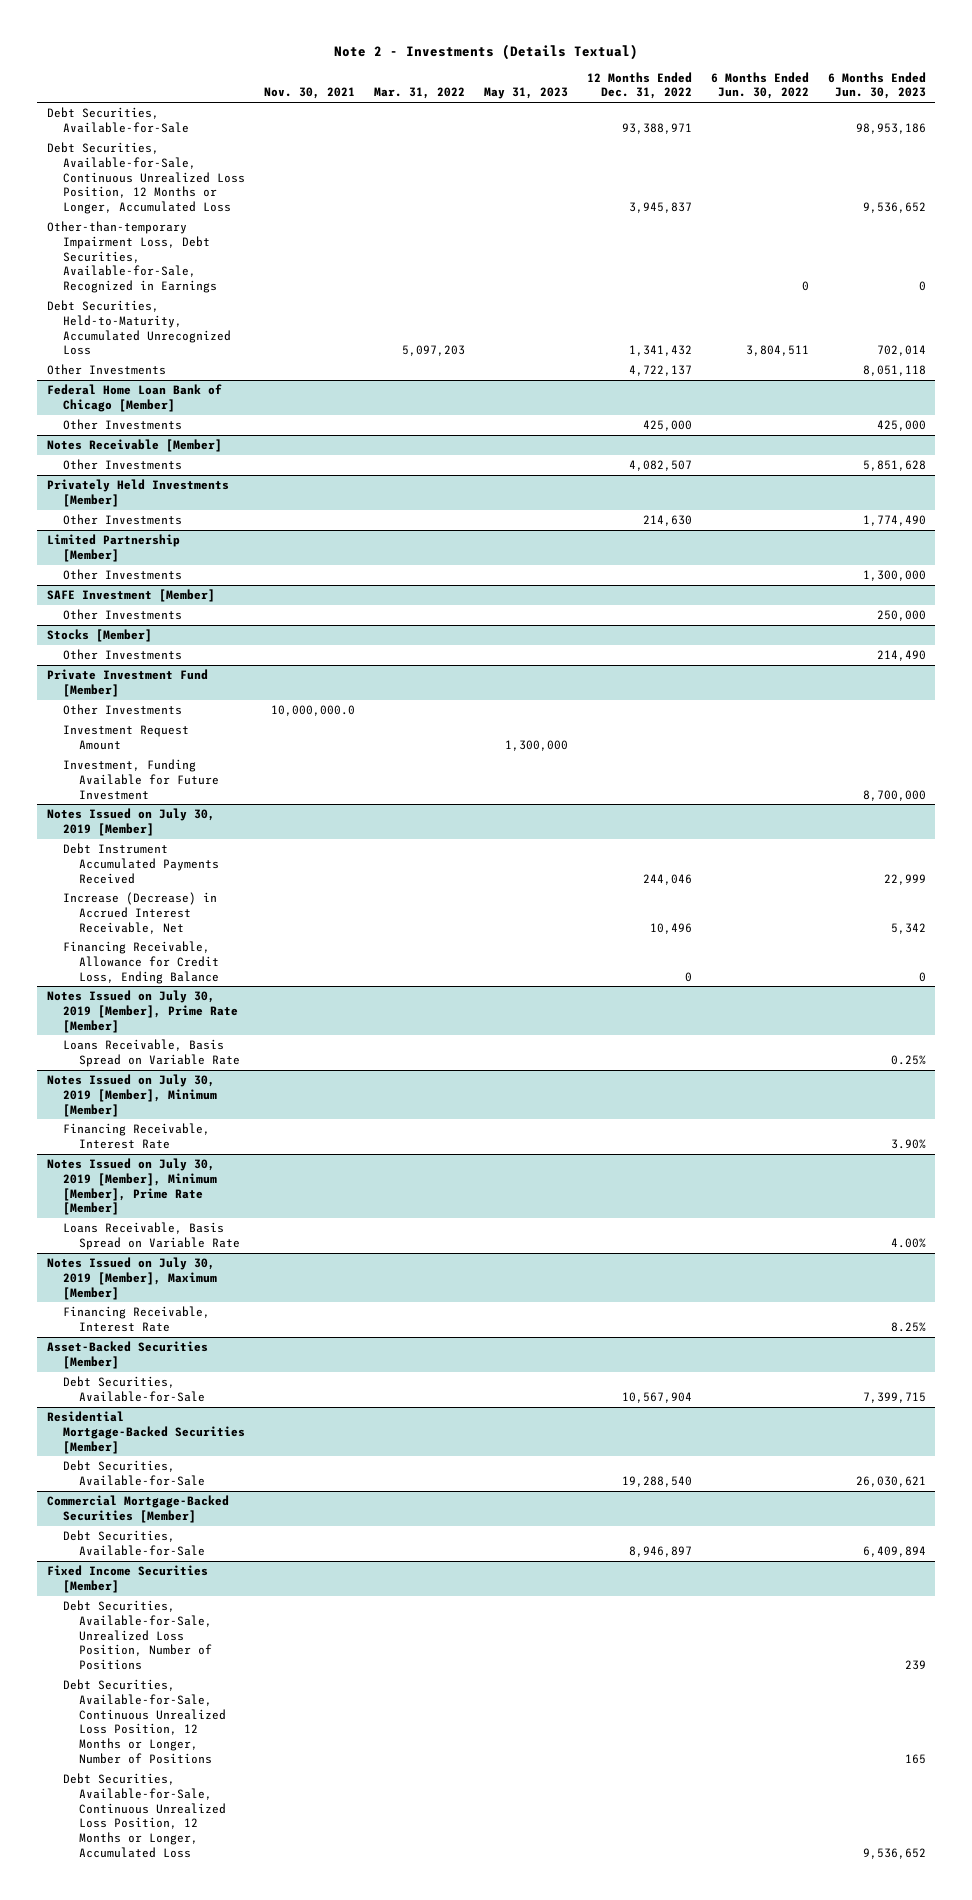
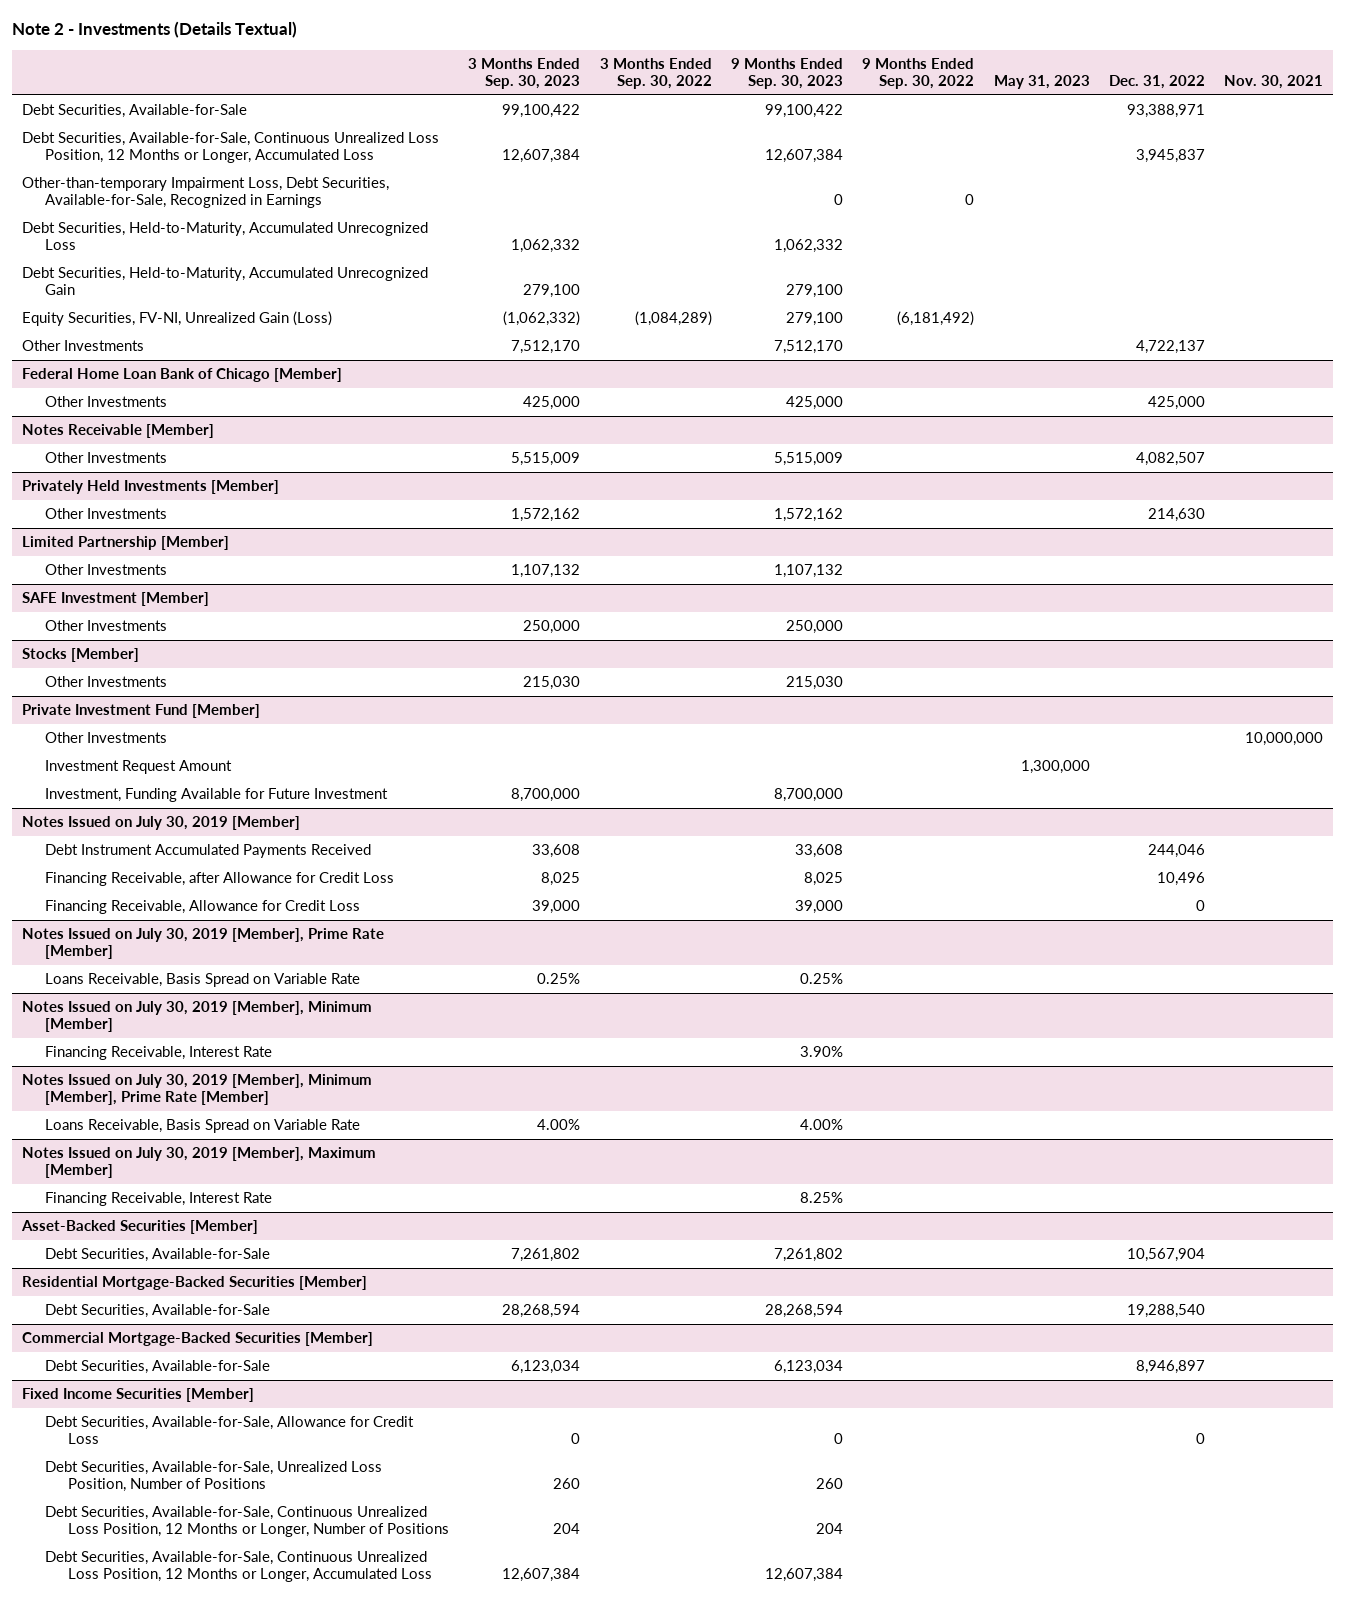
[373,87,465,100] Mar. 31, 2022 -> none
[586,71,692,100] 12 Months Ended Dec. 31, 2022 -> none
[710,71,809,100] 6 Months Ended Jun. 30, 2022 -> none
[827,71,926,100] 6 Months Ended Jun. 30, 2023 -> none
none -> [468,58,581,90] 3 Months Ended Sep. 30, 2023
none -> [599,58,712,90] 3 Months Ended Sep. 30, 2022
none -> [731,58,844,90] 9 Months Ended Sep. 30, 2023
none -> [862,58,975,90] 9 Months Ended Sep. 30, 2022
none -> [1108,75,1205,90] Dec. 31, 2022
none -> [21,267,428,296] Debt Securities, Held-to-Maturity, Accumulated Unrecognized Gain
none -> [21,311,332,327] Equity Securities, FV-NI, Unrealized Gain (Loss)
[270,705,355,717] 10,000,000.0 -> [1245,732,1324,747] 10,000,000
[62,892,217,934] Increase (Decrease) in Accrued Interest Receivable, Net -> none
none -> [45,872,395,887] Financing Receivable, after Allowance for Credit Loss
[62,941,220,984] Financing Receivable, Allowance for Credit Loss, Ending Balance -> [45,900,361,915] Financing Receivable, Allowance for Credit Loss
none -> [45,1416,415,1445] Debt Securities, Available-for-Sale, Allowance for Credit Loss

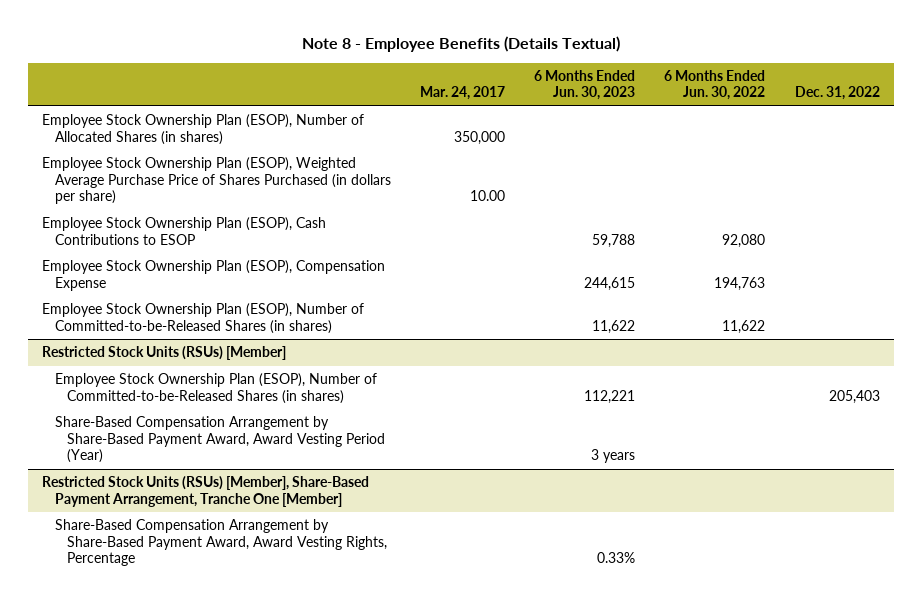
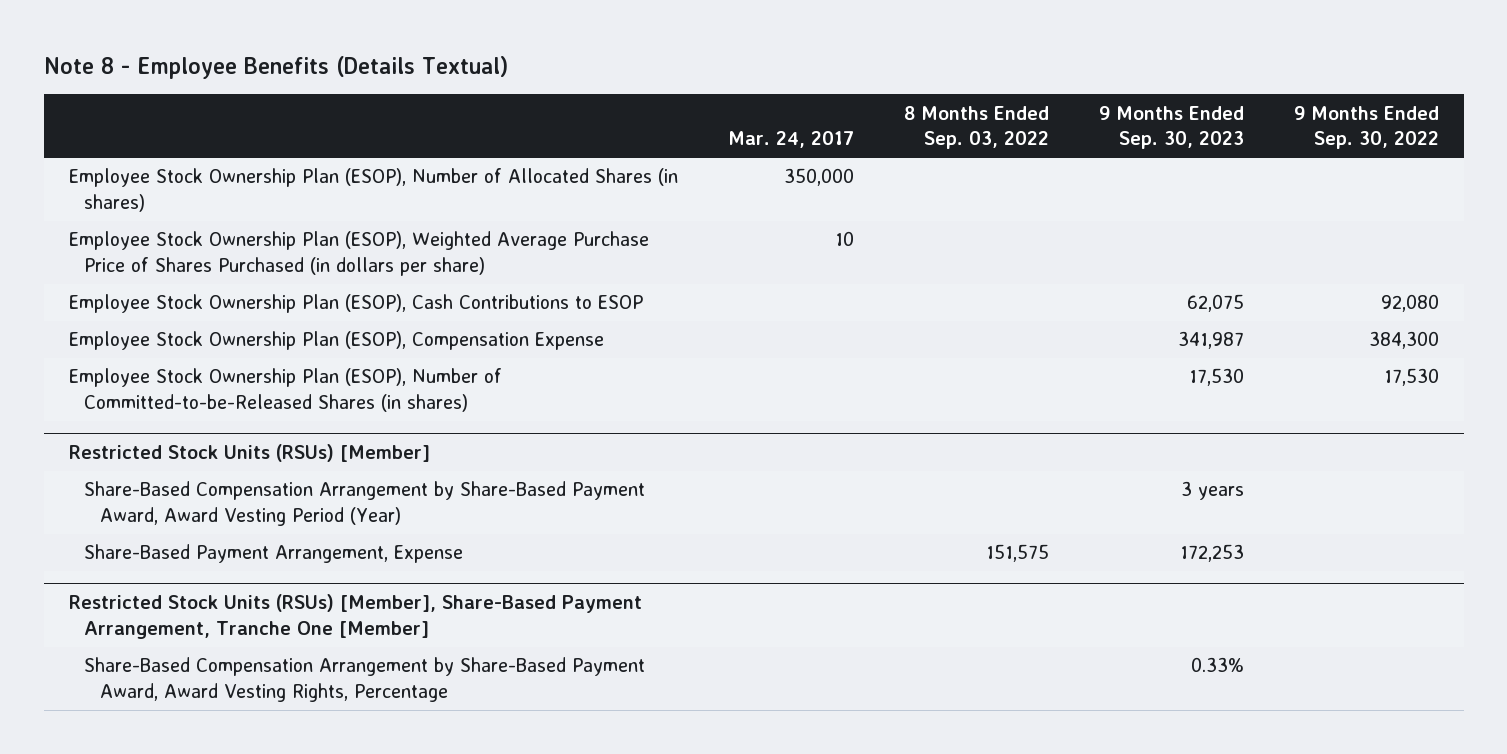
[534,69,636,101] 6 Months Ended Jun. 30, 2023 -> none
[664,69,766,101] 6 Months Ended Jun. 30, 2022 -> none
[794,86,880,101] Dec. 31, 2022 -> none
none -> [903,105,1049,150] 8 Months Ended Sep. 03, 2022
none -> [1098,105,1244,150] 9 Months Ended Sep. 30, 2023
none -> [1293,105,1439,150] 9 Months Ended Sep. 30, 2022
[469,190,505,202] 10.00 -> [834,231,854,247] 10
[54,373,377,404] Employee Stock Ownership Plan (ESOP), Number of Committed-to-be-Released Shares (in shares) -> none
none -> [84,544,464,564] Share-Based Payment Arrangement, Expense

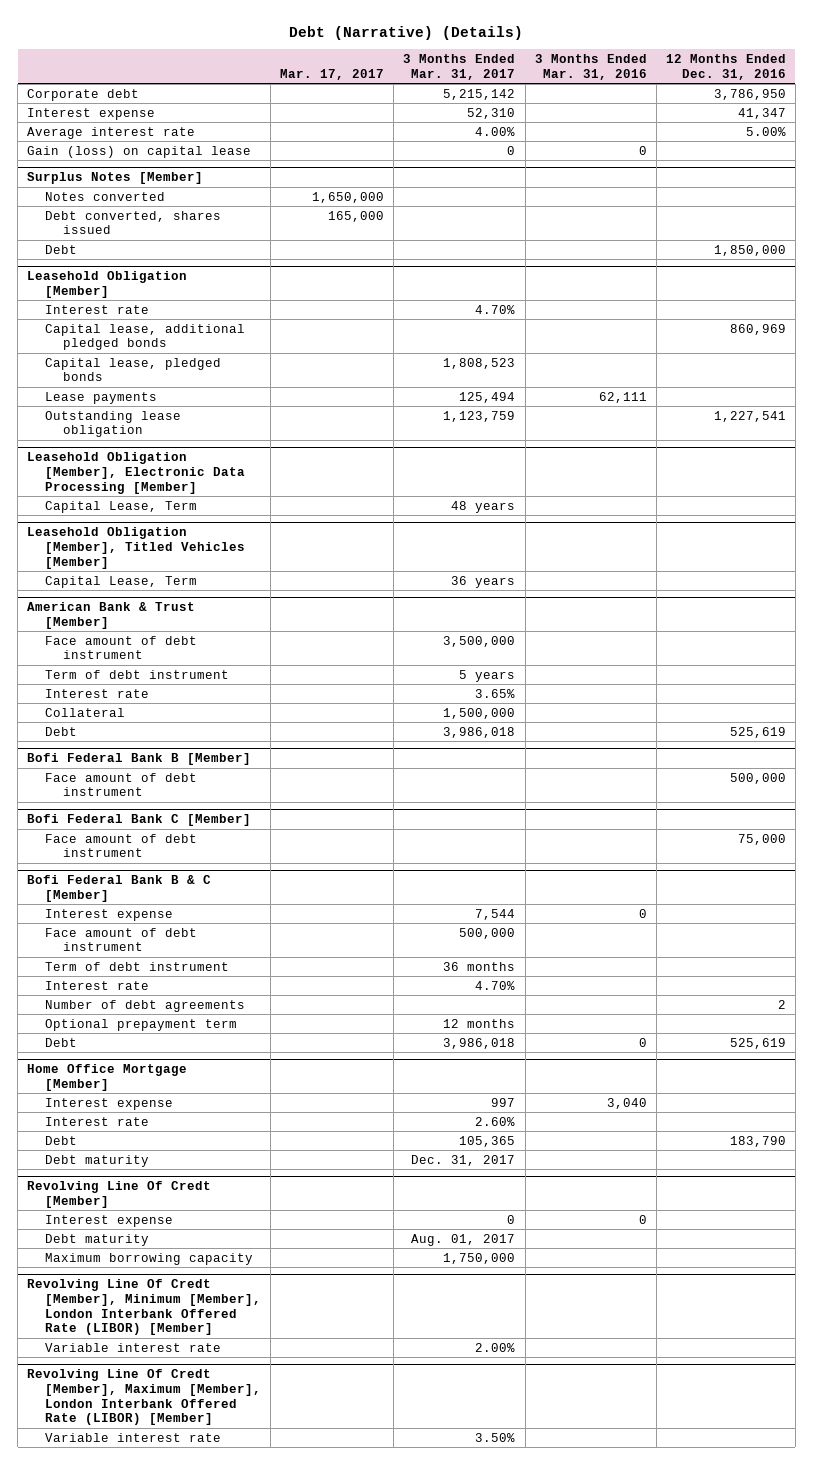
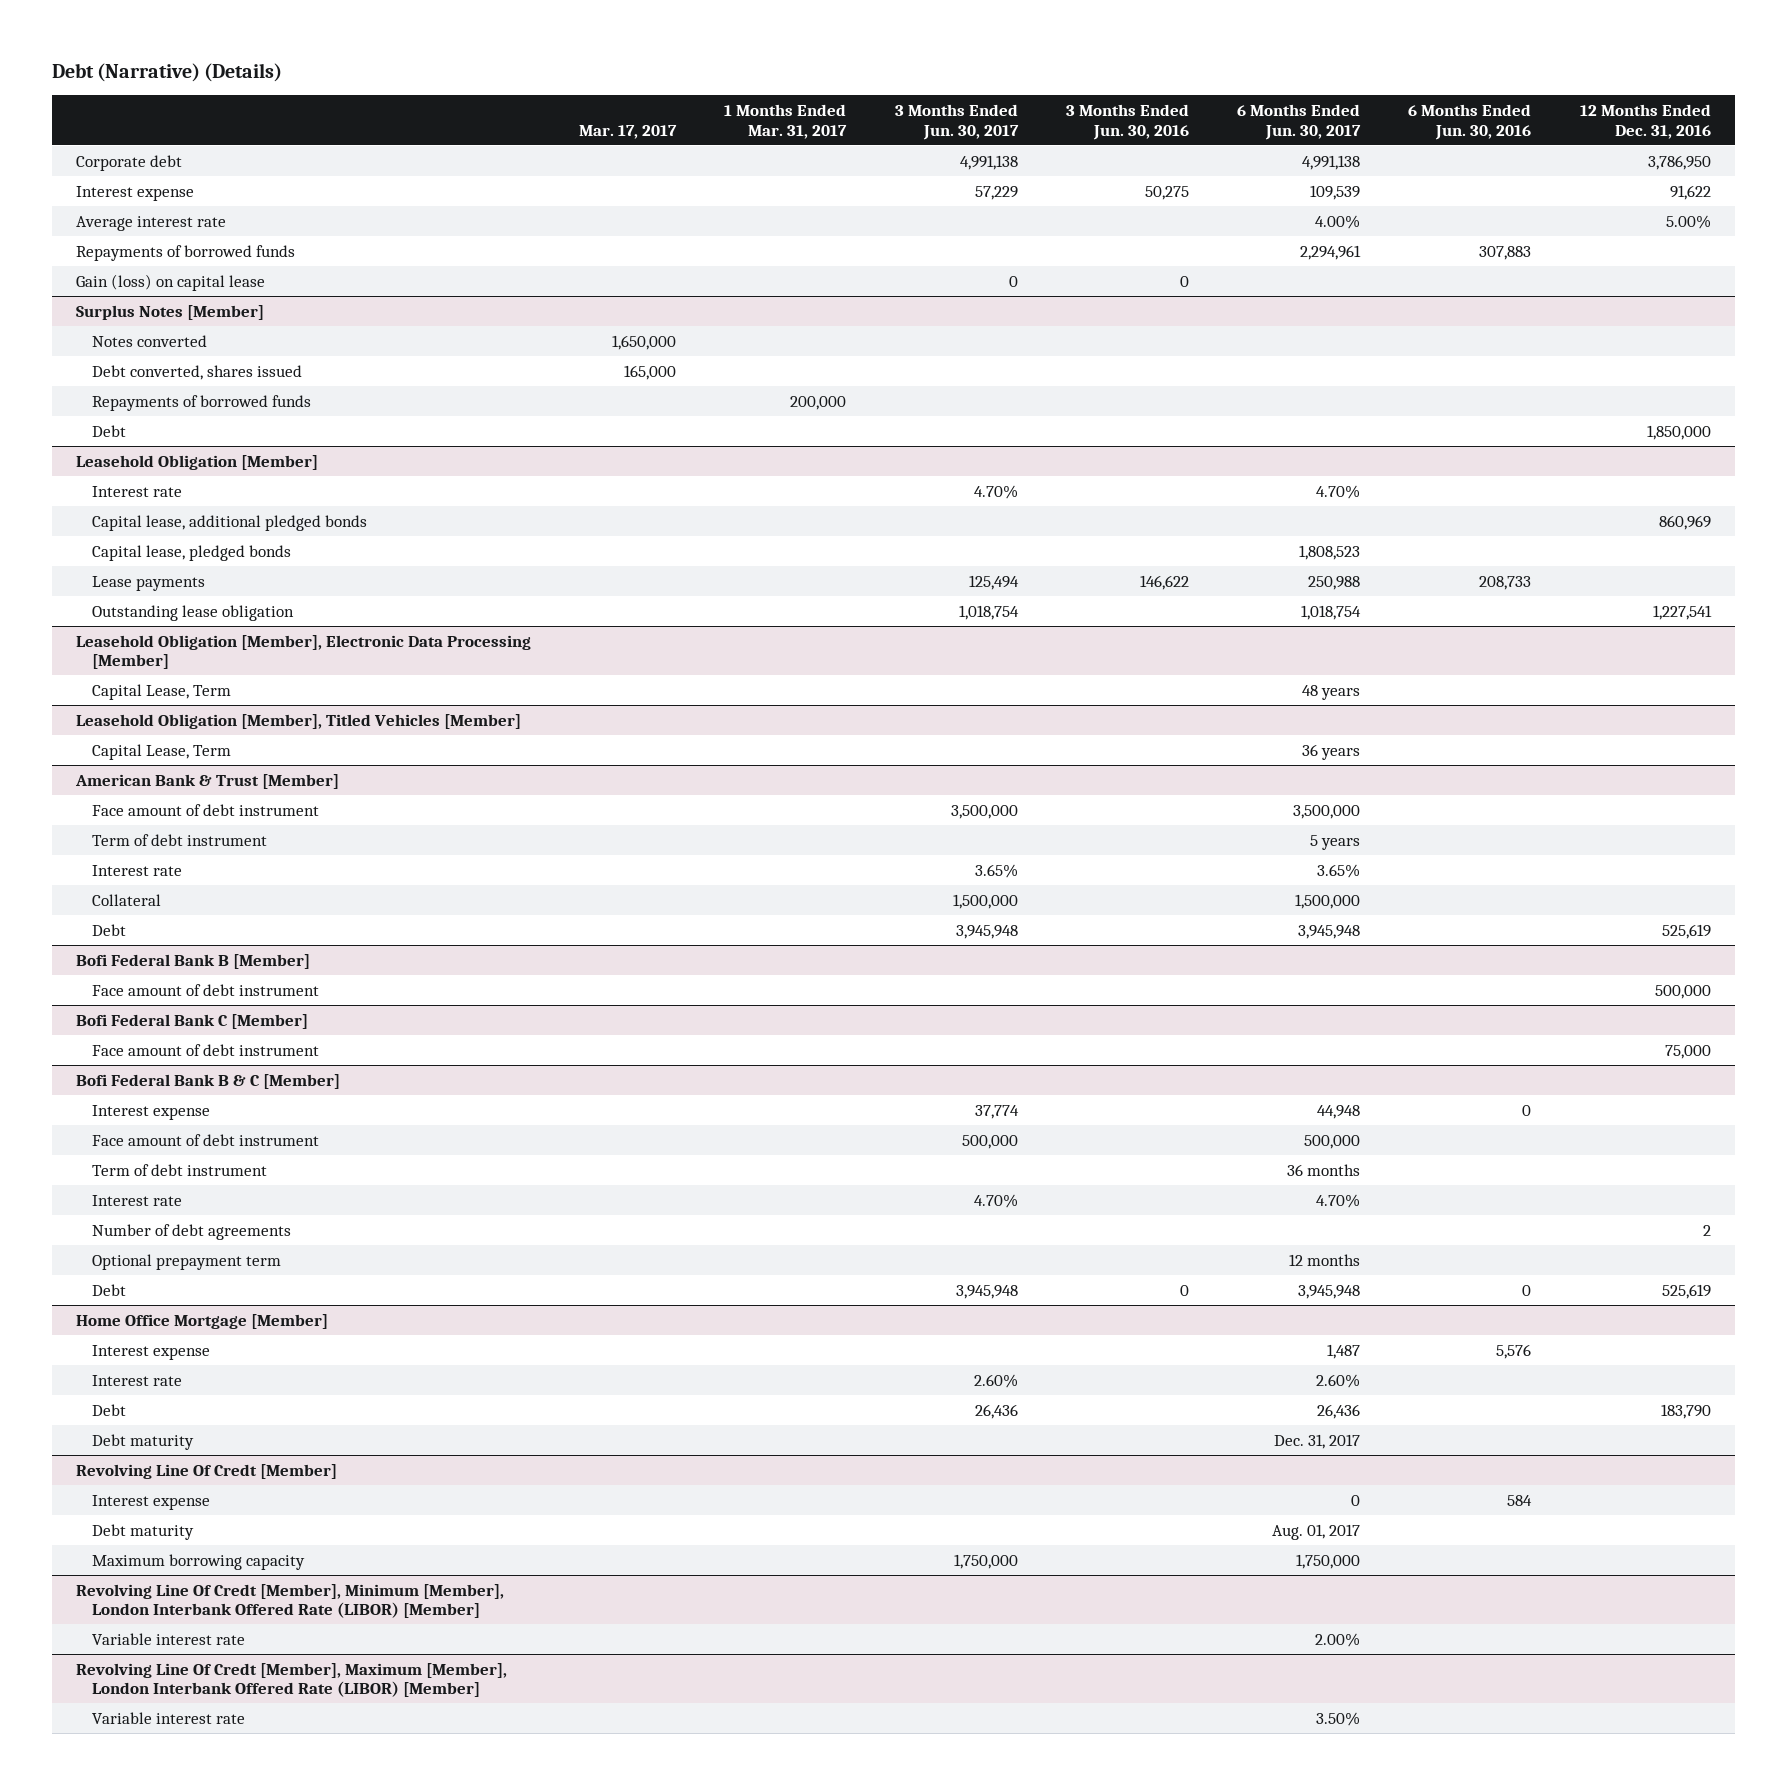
[403,54,516,80] 3 Months Ended Mar. 31, 2017 -> none
[534,54,647,80] 3 Months Ended Mar. 31, 2016 -> none
none -> [724,103,848,139] 1 Months Ended Mar. 31, 2017
none -> [894,103,1019,140] 3 Months Ended Jun. 30, 2017
none -> [1065,103,1189,140] 3 Months Ended Jun. 30, 2016
none -> [1237,103,1362,140] 6 Months Ended Jun. 30, 2017
none -> [1408,103,1532,140] 6 Months Ended Jun. 30, 2016
[737,107,786,119] 41,347 -> [1669,184,1711,200] 91,622
none -> [75,244,295,261] Repayments of borrowed funds
none -> [91,394,311,411] Repayments of borrowed funds

